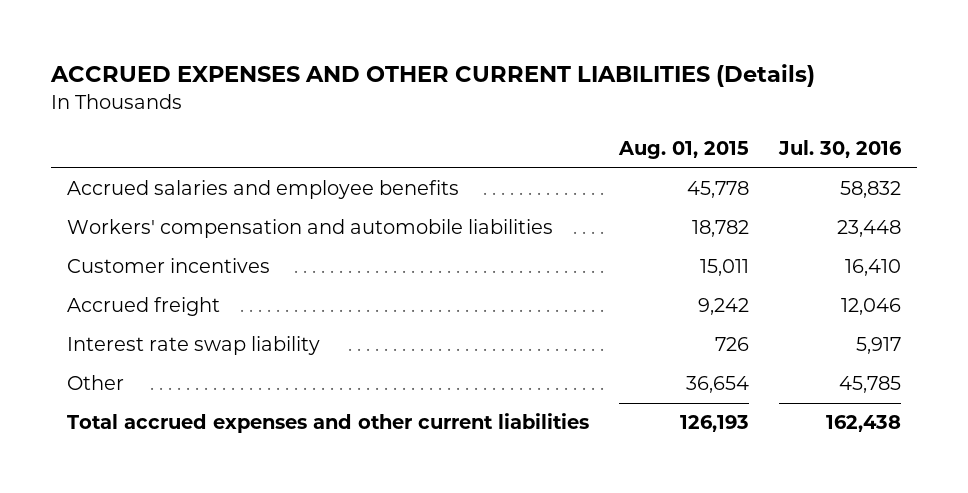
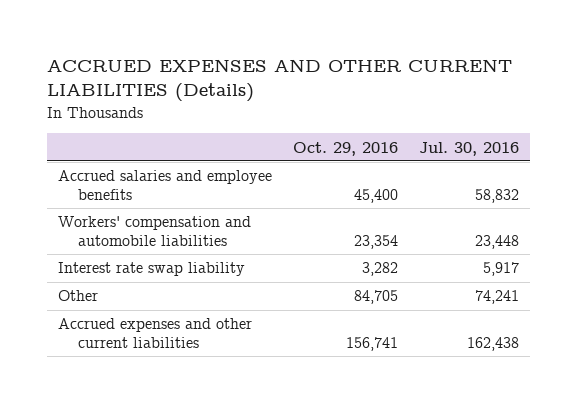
[618,140,750,159] Aug. 01, 2015 -> none
none -> [293,141,399,156] Oct. 29, 2016
[66,258,270,274] Customer incentives -> none
[66,297,220,317] Accrued freight -> none
[839,376,902,394] 45,785 -> [475,290,520,305] 74,241
[66,413,589,434] Total accrued expenses and other current liabilities -> [57,318,252,348] Accrued expenses and other current liabilities

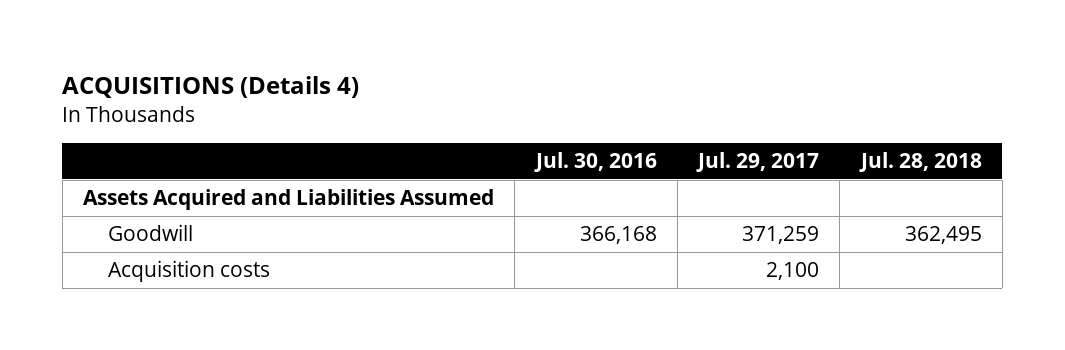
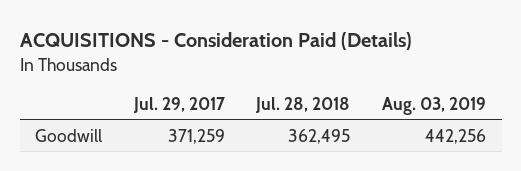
[62,76,360,99] ACQUISITIONS (Details 4) -> [19,32,412,51] ACQUISITIONS - Consideration Paid (Details)
[533,152,657,173] Jul. 30, 2016 -> none
none -> [381,96,486,115] Aug. 03, 2019
[83,189,495,211] Assets Acquired and Liabilities Assumed -> none
[107,260,270,283] Acquisition costs -> none

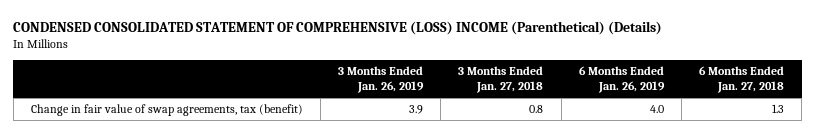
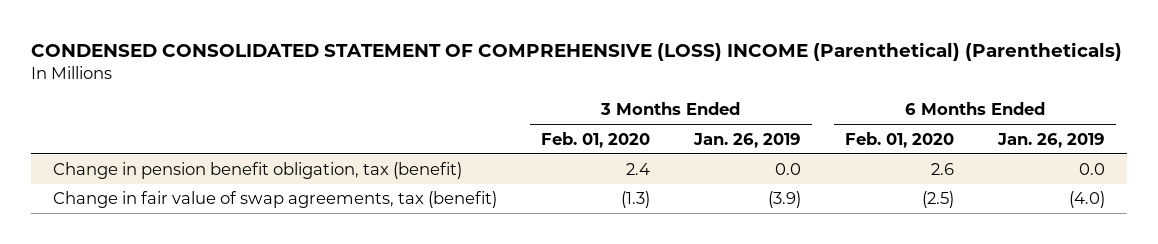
[13,20,663,35] CONDENSED CONSOLIDATED STATEMENT OF COMPREHENSIVE (LOSS) INCOME (Parenthetical) (Details) -> [31,41,1123,61] CONDENSED CONSOLIDATED STATEMENT OF COMPREHENSIVE (LOSS) INCOME (Parenthetical) (Parentheticals)
[458,66,544,94] 3 Months Ended Jan. 27, 2018 -> none
[699,66,785,94] 6 Months Ended Jan. 27, 2018 -> none
none -> [541,131,651,148] Feb. 01, 2020
none -> [844,131,954,148] Feb. 01, 2020
none -> [53,162,463,180] Change in pension benefit obligation, tax (benefit)
[409,105,424,115] 3.9 -> [768,191,802,209] (3.9)
[649,105,664,114] 4.0 -> [1068,191,1105,209] (4.0)

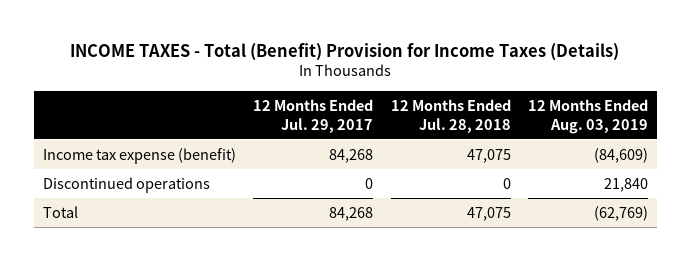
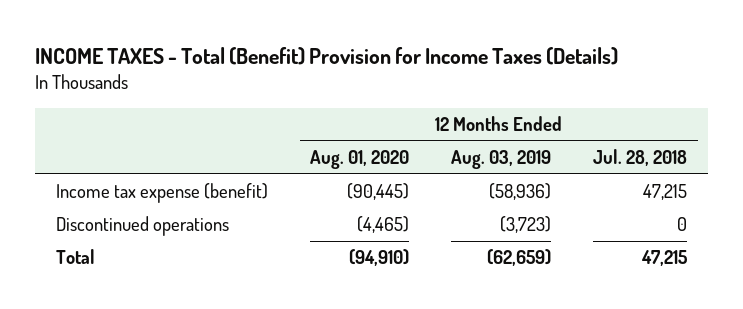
[253,98,374,133] 12 Months Ended Jul. 29, 2017 -> none
none -> [310,150,410,170] Aug. 01, 2020
[466,148,511,163] 47,075 -> [643,184,688,201] 47,215
[593,147,648,163] (84,609) -> [489,183,552,201] (58,936)
[603,177,648,192] 21,840 -> [500,216,552,234] (3,723)
[466,206,511,221] 47,075 -> [641,250,688,267] 47,215
[593,205,648,221] (62,769) -> [487,249,552,267] (62,659)

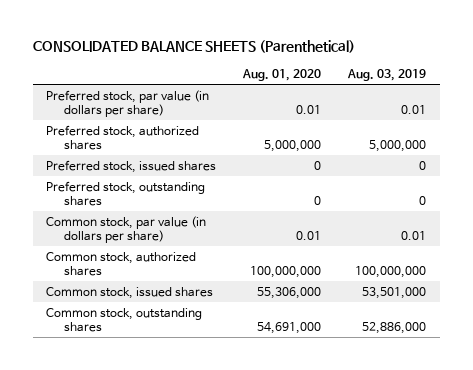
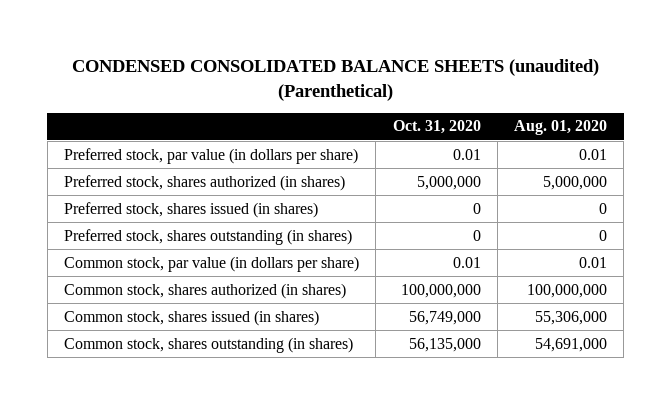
[32,40,355,54] CONSOLIDATED BALANCE SHEETS (Parenthetical) -> [71,59,599,101] CONDENSED CONSOLIDATED BALANCE SHEETS (unaudited) (Parenthetical)
[347,69,427,82] Aug. 03, 2019 -> none
none -> [392,120,481,135] Oct. 31, 2020
[46,124,200,151] Preferred stock, authorized shares -> [64,174,346,191] Preferred stock, shares authorized (in shares)
[46,159,217,173] Preferred stock, issued shares -> [64,201,319,218] Preferred stock, shares issued (in shares)
[46,180,206,207] Preferred stock, outstanding shares -> [64,228,353,245] Preferred stock, shares outstanding (in shares)
[46,251,197,277] Common stock, authorized shares -> [64,282,347,299] Common stock, shares authorized (in shares)
[46,286,214,299] Common stock, issued shares -> [64,309,320,326] Common stock, shares issued (in shares)
[46,307,203,333] Common stock, outstanding shares -> [64,336,354,353] Common stock, shares outstanding (in shares)

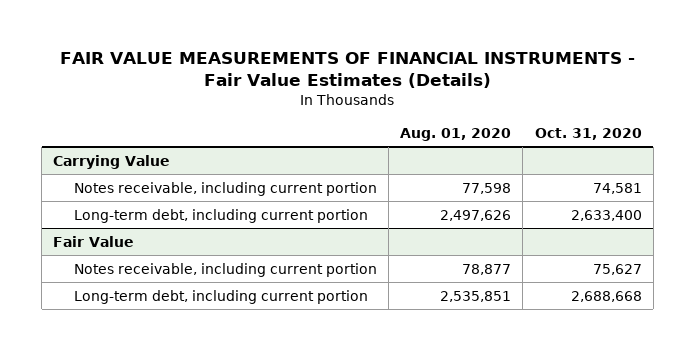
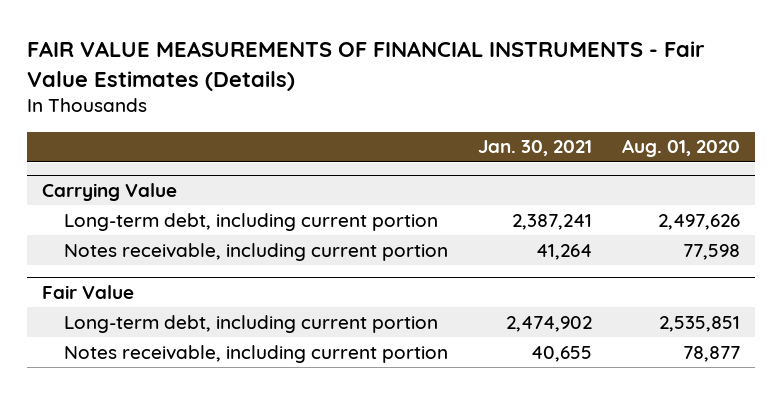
[534,127,642,140] Oct. 31, 2020 -> none
none -> [477,140,592,157] Jan. 30, 2021
[73,181,377,196] Notes receivable, including current portion -> [63,242,448,261] Notes receivable, including current portion
[73,262,377,277] Notes receivable, including current portion -> [63,344,448,363] Notes receivable, including current portion

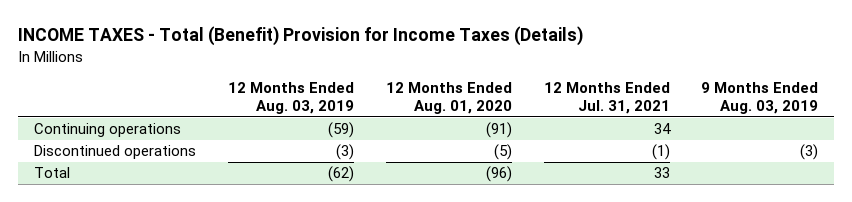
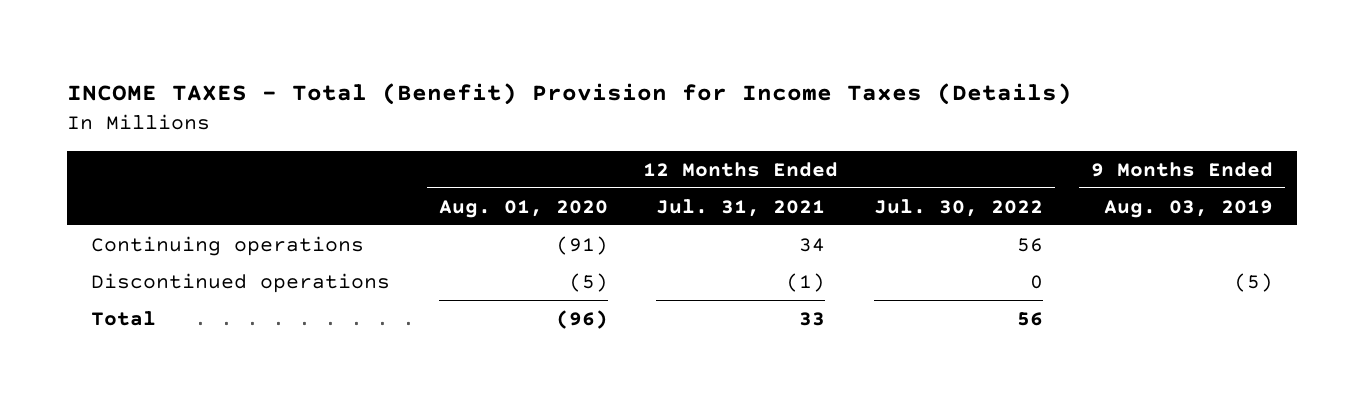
[227,82,354,115] 12 Months Ended Aug. 03, 2019 -> none
none -> [873,198,1043,217] Jul. 30, 2022
[800,144,819,161] (3) -> [1233,272,1273,292] (5)

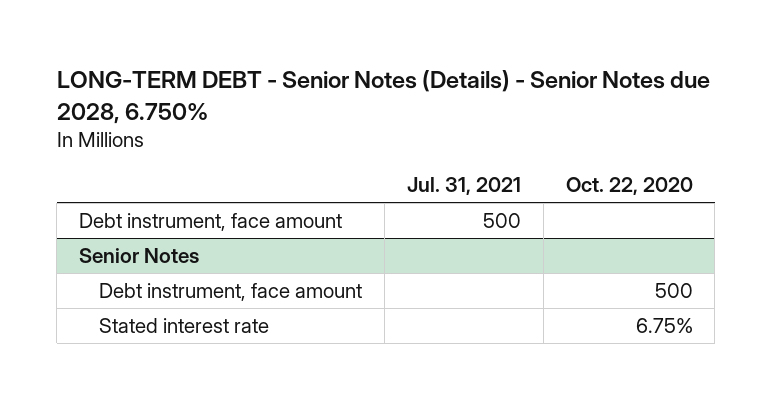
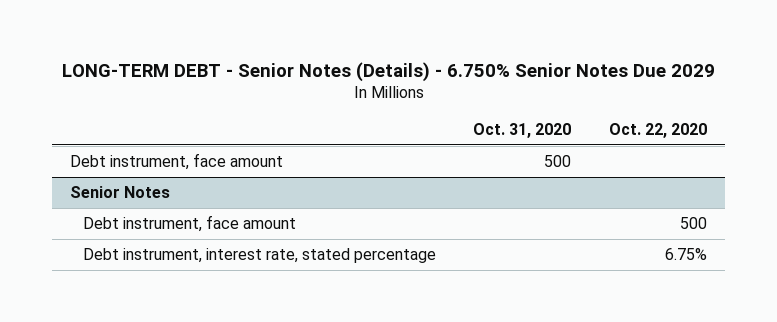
[56,70,710,124] LONG-TERM DEBT - Senior Notes (Details) - Senior Notes due 2028, 6.750% -> [61,61,715,82] LONG-TERM DEBT - Senior Notes (Details) - 6.750% Senior Notes Due 2029
[407,177,522,196] Jul. 31, 2021 -> none
none -> [473,123,572,139] Oct. 31, 2020
[99,317,270,333] Stated interest rate -> [83,248,437,264] Debt instrument, interest rate, stated percentage

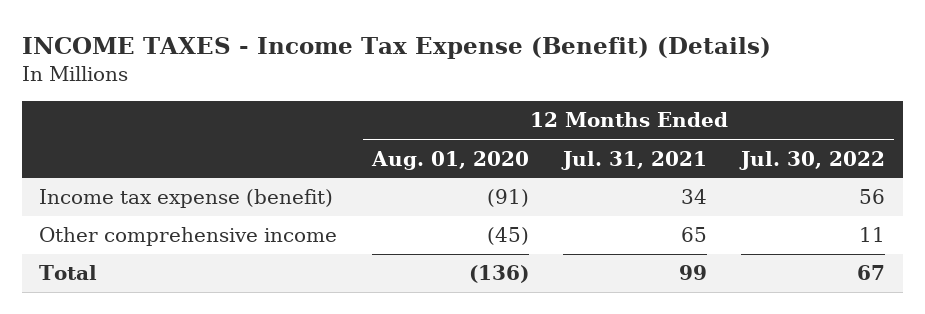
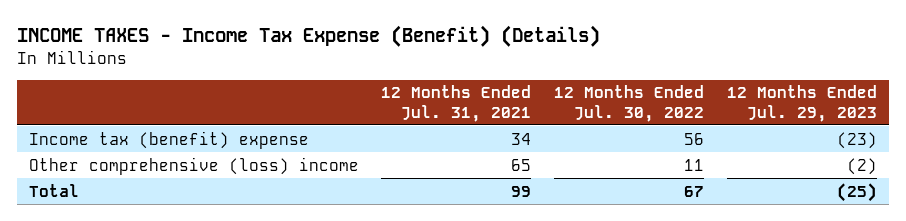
[370,150,529,170] Aug. 01, 2020 -> none
none -> [727,85,878,122] 12 Months Ended Jul. 29, 2023
[39,189,334,209] Income tax expense (benefit) -> [28,130,309,149] Income tax (benefit) expense
[39,227,338,247] Other comprehensive income -> [28,156,359,175] Other comprehensive (loss) income

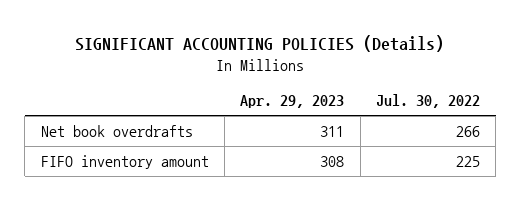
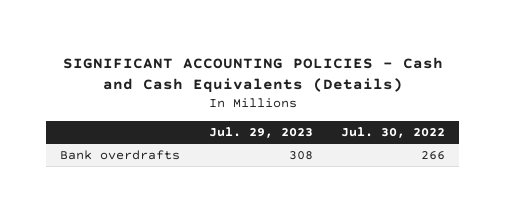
[75,34,445,52] SIGNIFICANT ACCOUNTING POLICIES (Details) -> [62,56,443,93] SIGNIFICANT ACCOUNTING POLICIES - Cash and Cash Equivalents (Details)
[240,95,345,109] Apr. 29, 2023 -> none
none -> [208,127,313,139] Jul. 29, 2023
[40,155,209,170] FIFO inventory amount -> none
[40,125,193,138] Net book overdrafts -> [60,150,181,161] Bank overdrafts

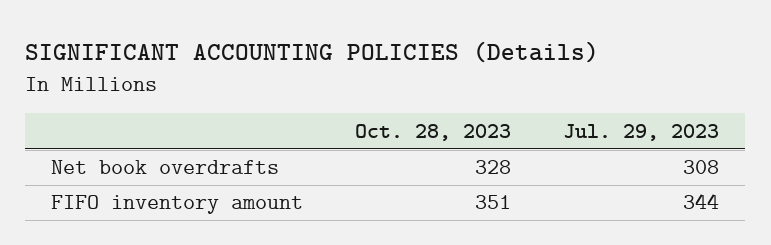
[62,56,443,93] SIGNIFICANT ACCOUNTING POLICIES - Cash and Cash Equivalents (Details) -> [25,41,600,64] SIGNIFICANT ACCOUNTING POLICIES (Details)
[341,127,446,139] Jul. 30, 2022 -> none
none -> [355,123,512,141] Oct. 28, 2023
[60,150,181,161] Bank overdrafts -> [51,160,280,175] Net book overdrafts
none -> [51,195,304,215] FIFO inventory amount

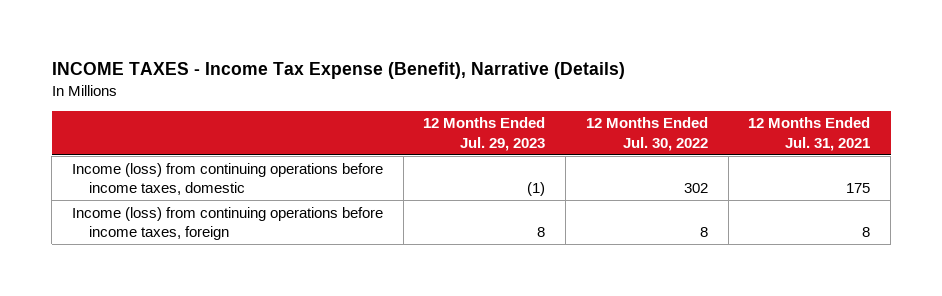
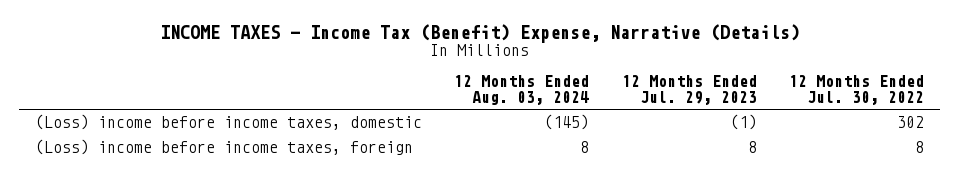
[51,62,625,80] INCOME TAXES - Income Tax Expense (Benefit), Narrative (Details) -> [159,23,800,43] INCOME TAXES - Income Tax (Benefit) Expense, Narrative (Details)
[748,117,871,151] 12 Months Ended Jul. 31, 2021 -> none
none -> [454,75,590,105] 12 Months Ended Aug. 03, 2024
[71,162,383,195] Income (loss) from continuing operations before income taxes, domestic -> [35,114,423,131] (Loss) income before income taxes, domestic
[71,206,383,240] Income (loss) from continuing operations before income taxes, foreign -> [35,139,414,156] (Loss) income before income taxes, foreign

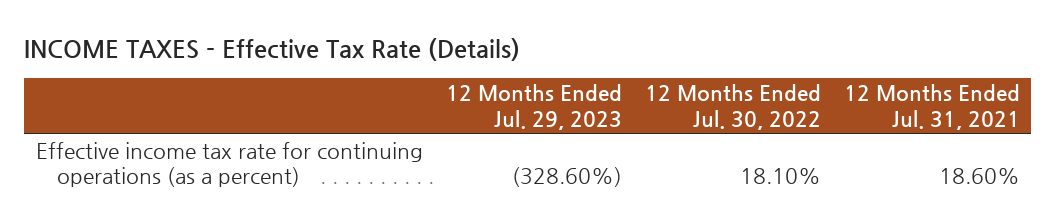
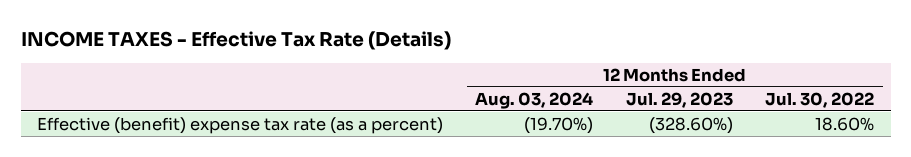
[843,84,1020,130] 12 Months Ended Jul. 31, 2021 -> none
none -> [475,91,594,109] Aug. 03, 2024
[35,141,423,188] Effective income tax rate for continuing operations (as a percent) -> [36,117,443,135] Effective (benefit) expense tax rate (as a percent)
[739,168,821,185] 18.10% -> [815,117,875,132] 18.60%

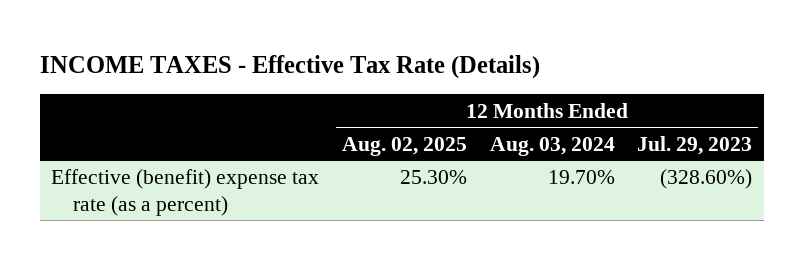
[765,91,875,108] Jul. 30, 2022 -> none
none -> [341,136,467,156] Aug. 02, 2025
[524,117,594,135] (19.70%) -> [547,170,615,185] 19.70%

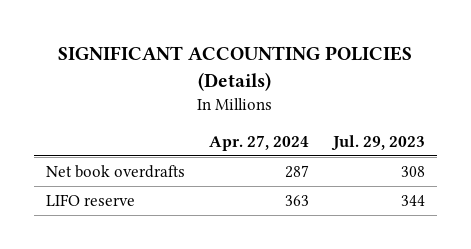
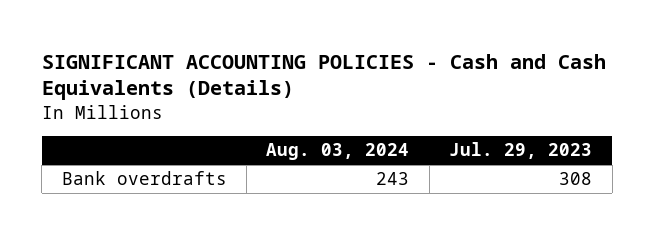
[58,46,413,91] SIGNIFICANT ACCOUNTING POLICIES (Details) -> [41,53,606,101] SIGNIFICANT ACCOUNTING POLICIES - Cash and Cash Equivalents (Details)
[208,134,309,151] Apr. 27, 2024 -> none
none -> [266,143,410,161] Aug. 03, 2024
[45,193,135,206] LIFO reserve -> none
[45,164,185,178] Net book overdrafts -> [61,171,227,186] Bank overdrafts

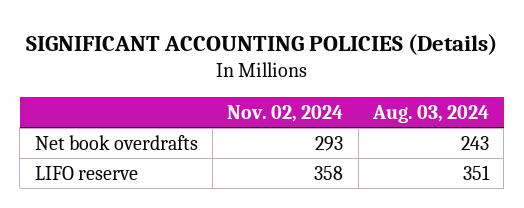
[41,53,606,101] SIGNIFICANT ACCOUNTING POLICIES - Cash and Cash Equivalents (Details) -> [25,33,497,55] SIGNIFICANT ACCOUNTING POLICIES (Details)
[449,142,593,160] Jul. 29, 2023 -> none
none -> [227,105,344,123] Nov. 02, 2024
[61,171,227,186] Bank overdrafts -> [34,134,198,150] Net book overdrafts
none -> [34,165,138,180] LIFO reserve

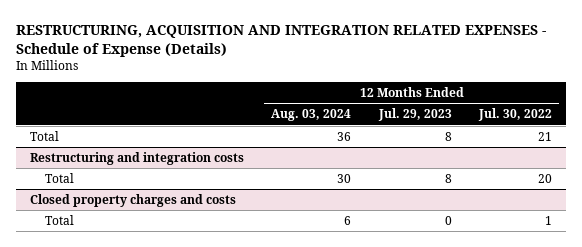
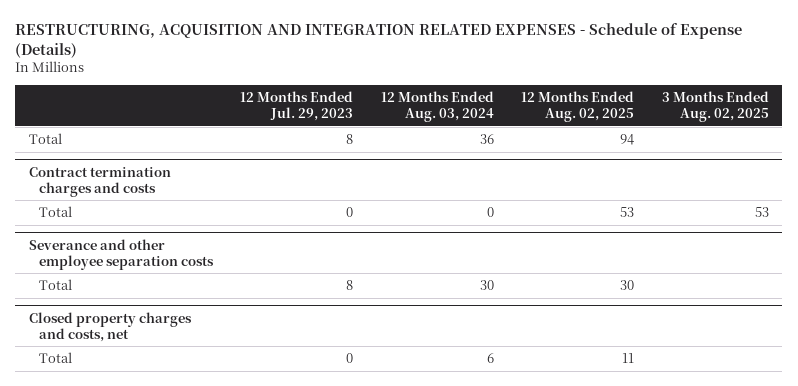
[478,108,553,122] Jul. 30, 2022 -> none
none -> [521,91,635,122] 12 Months Ended Aug. 02, 2025
none -> [661,91,769,122] 3 Months Ended Aug. 02, 2025
none -> [29,166,172,197] Contract termination charges and costs
none -> [38,206,72,218] Total
[29,152,244,166] Restructuring and integration costs -> [29,238,214,270] Severance and other employee separation costs
[29,194,236,208] Closed property charges and costs -> [29,311,193,342] Closed property charges and costs, net

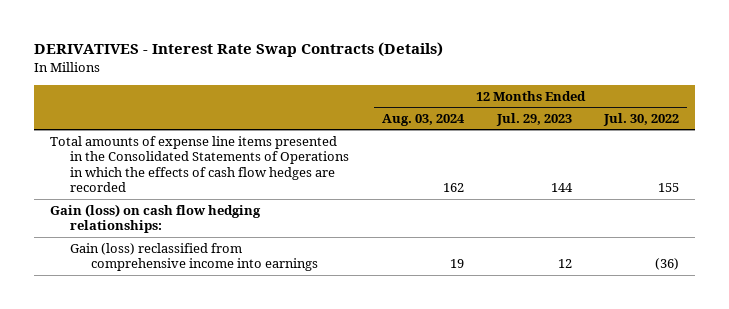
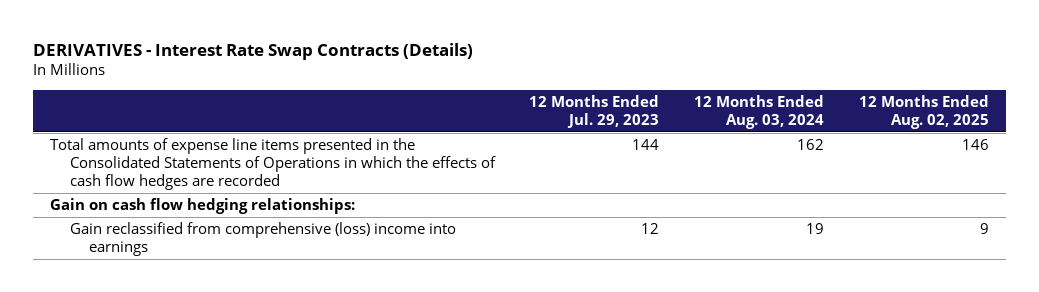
[603,112,680,126] Jul. 30, 2022 -> none
none -> [858,95,989,129] 12 Months Ended Aug. 02, 2025
[50,203,262,234] Gain (loss) on cash flow hedging relationships: -> [50,198,356,215] Gain on cash flow hedging relationships:
[70,242,318,272] Gain (loss) reclassified from comprehensive income into earnings -> [69,222,456,257] Gain reclassified from comprehensive (loss) income into earnings

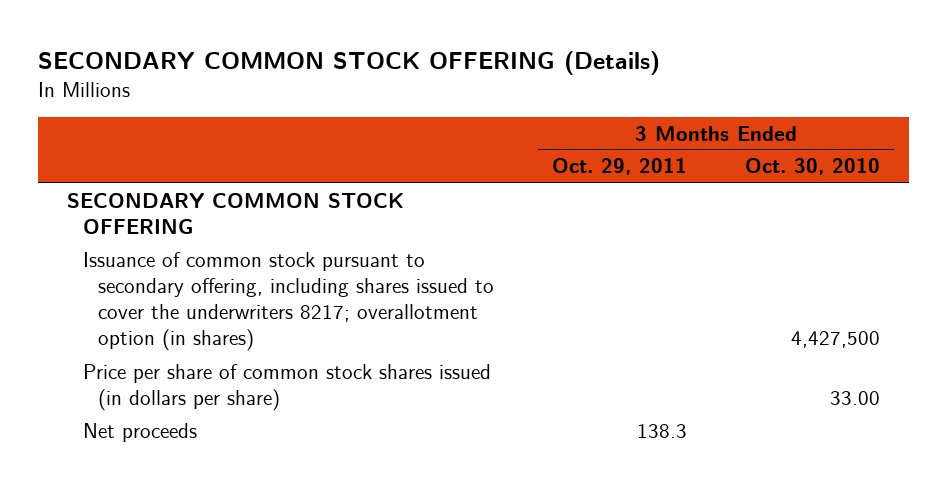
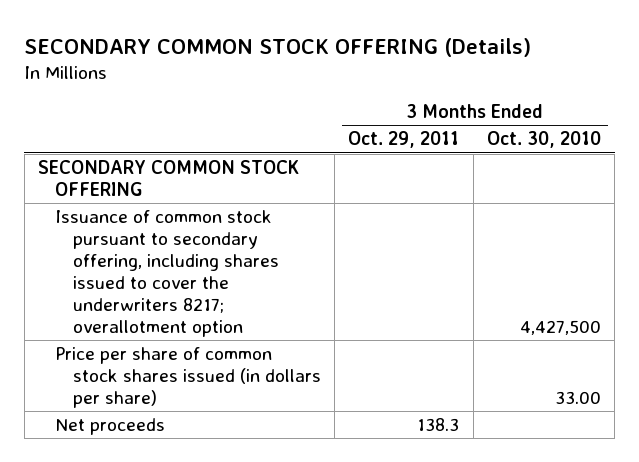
[82,251,495,352] Issuance of common stock pursuant to secondary offering, including shares issued to cover the underwriters 8217; overallotment option (in shares) -> [55,210,279,338] Issuance of common stock pursuant to secondary offering, including shares issued to cover the underwriters 8217; overallotment option

